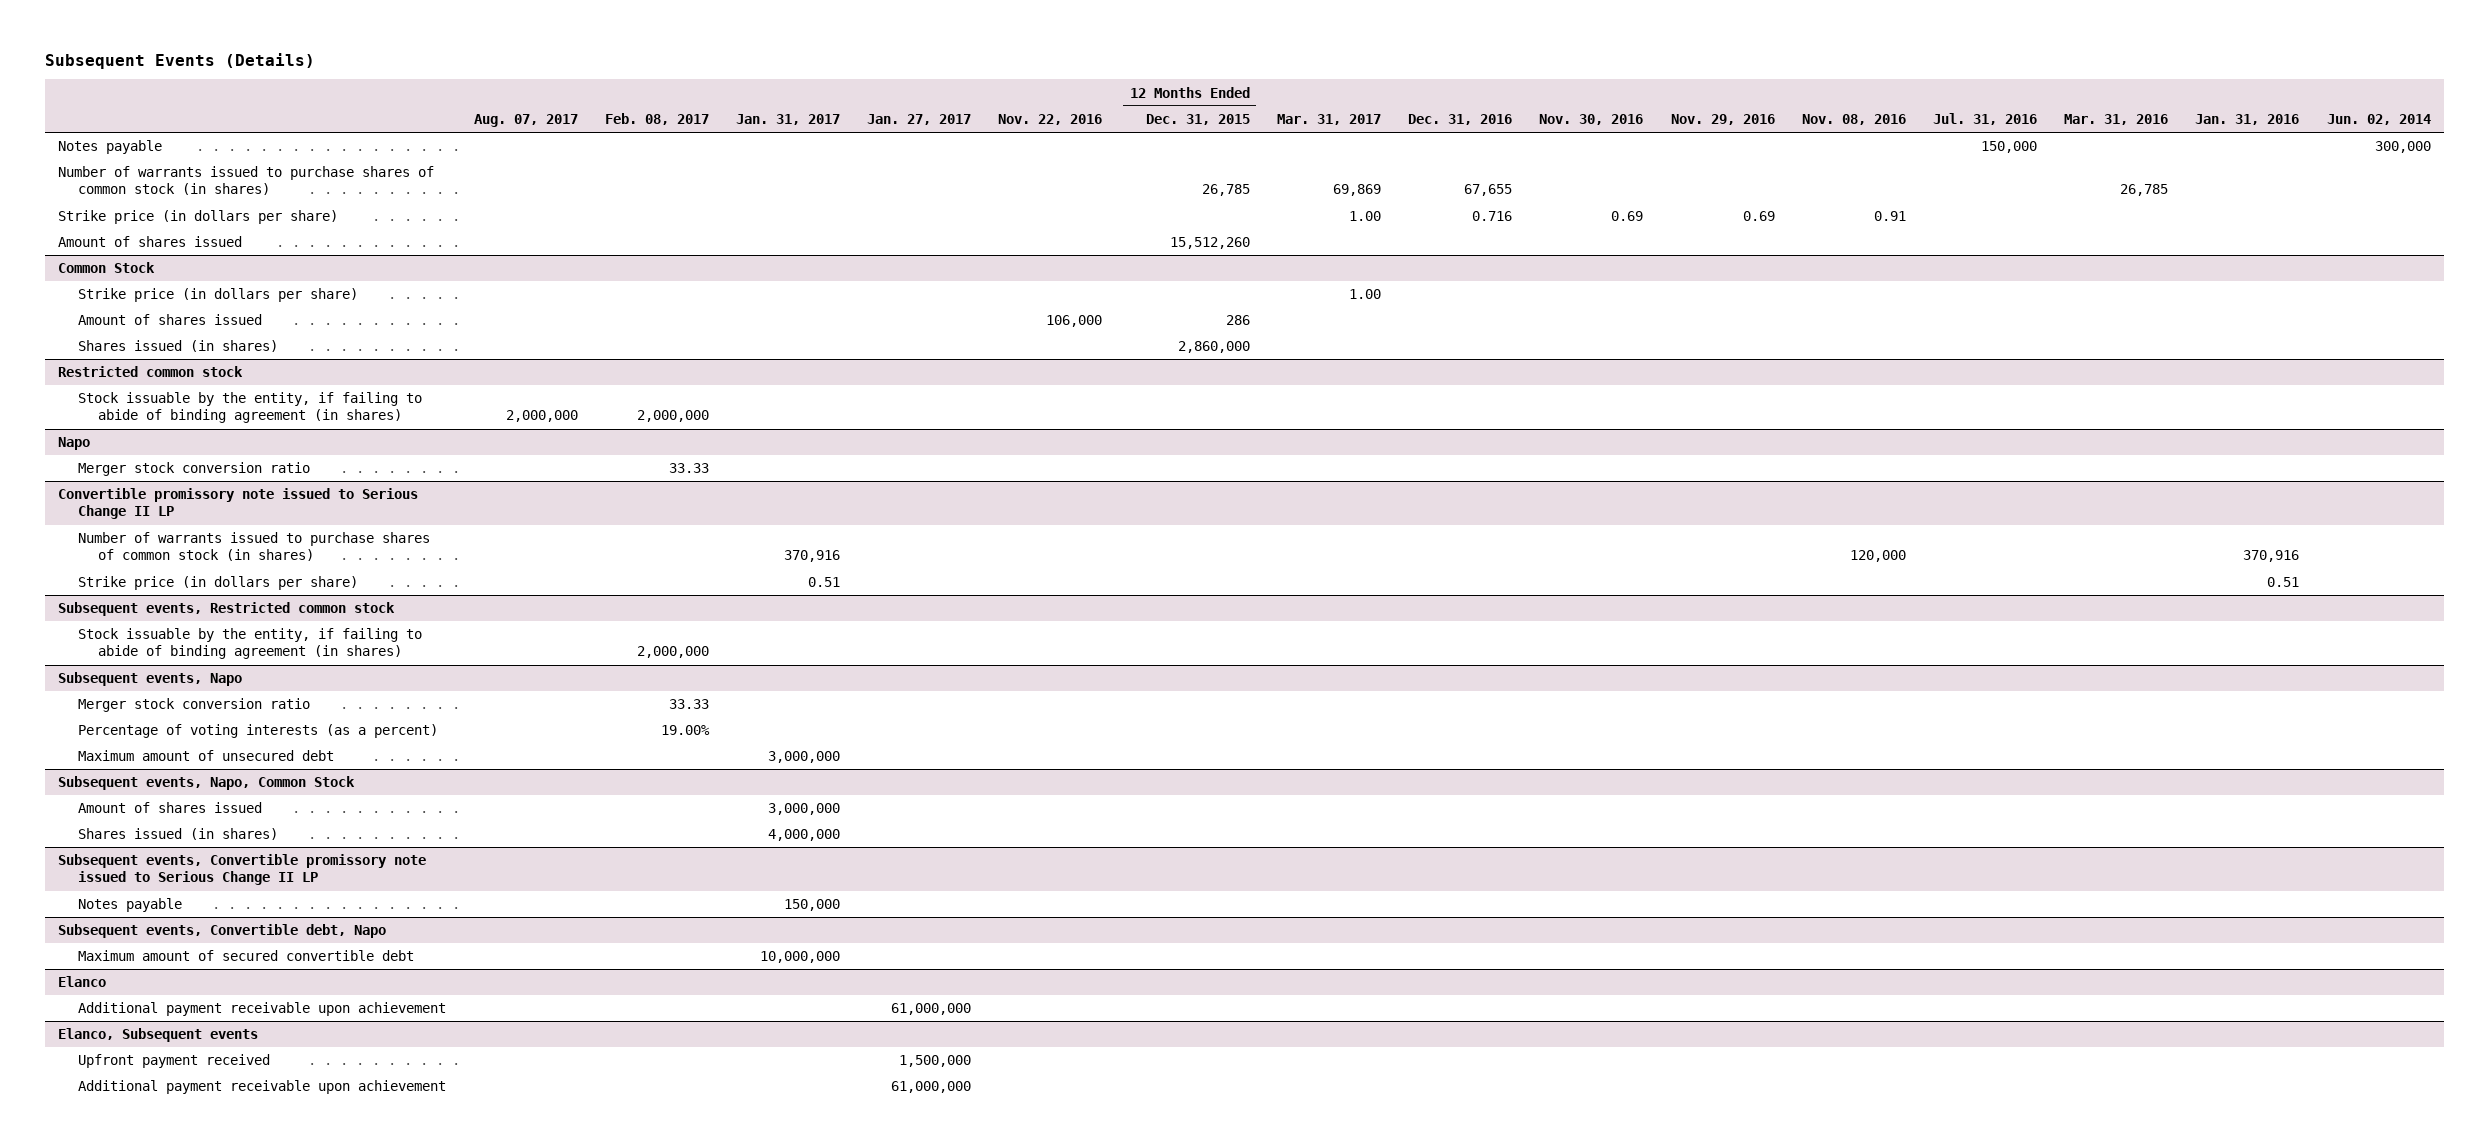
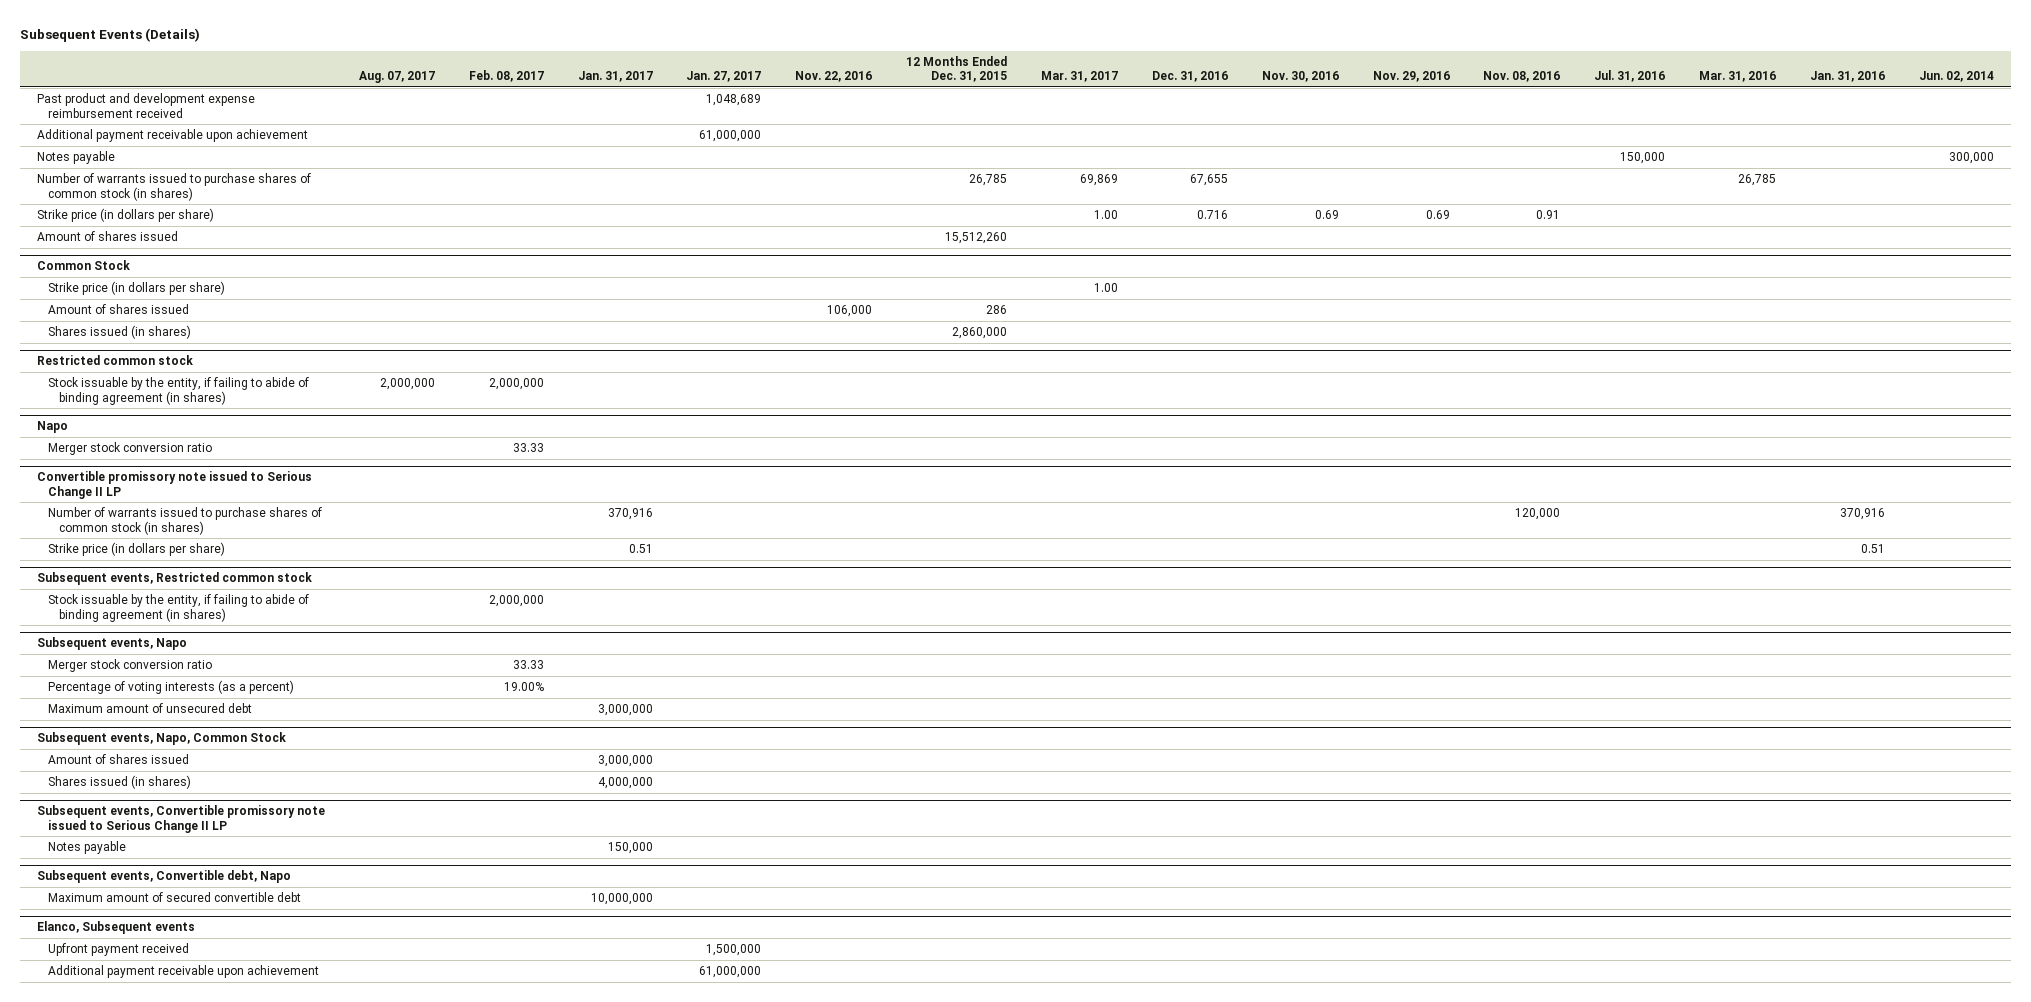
none -> [37,93,256,118] Past product and development expense reimbursement received
none -> [37,129,309,143] Additional payment receivable upon achievement
[58,976,107,988] Elanco -> none
[78,1002,447,1017] Additional payment receivable upon achievement -> none

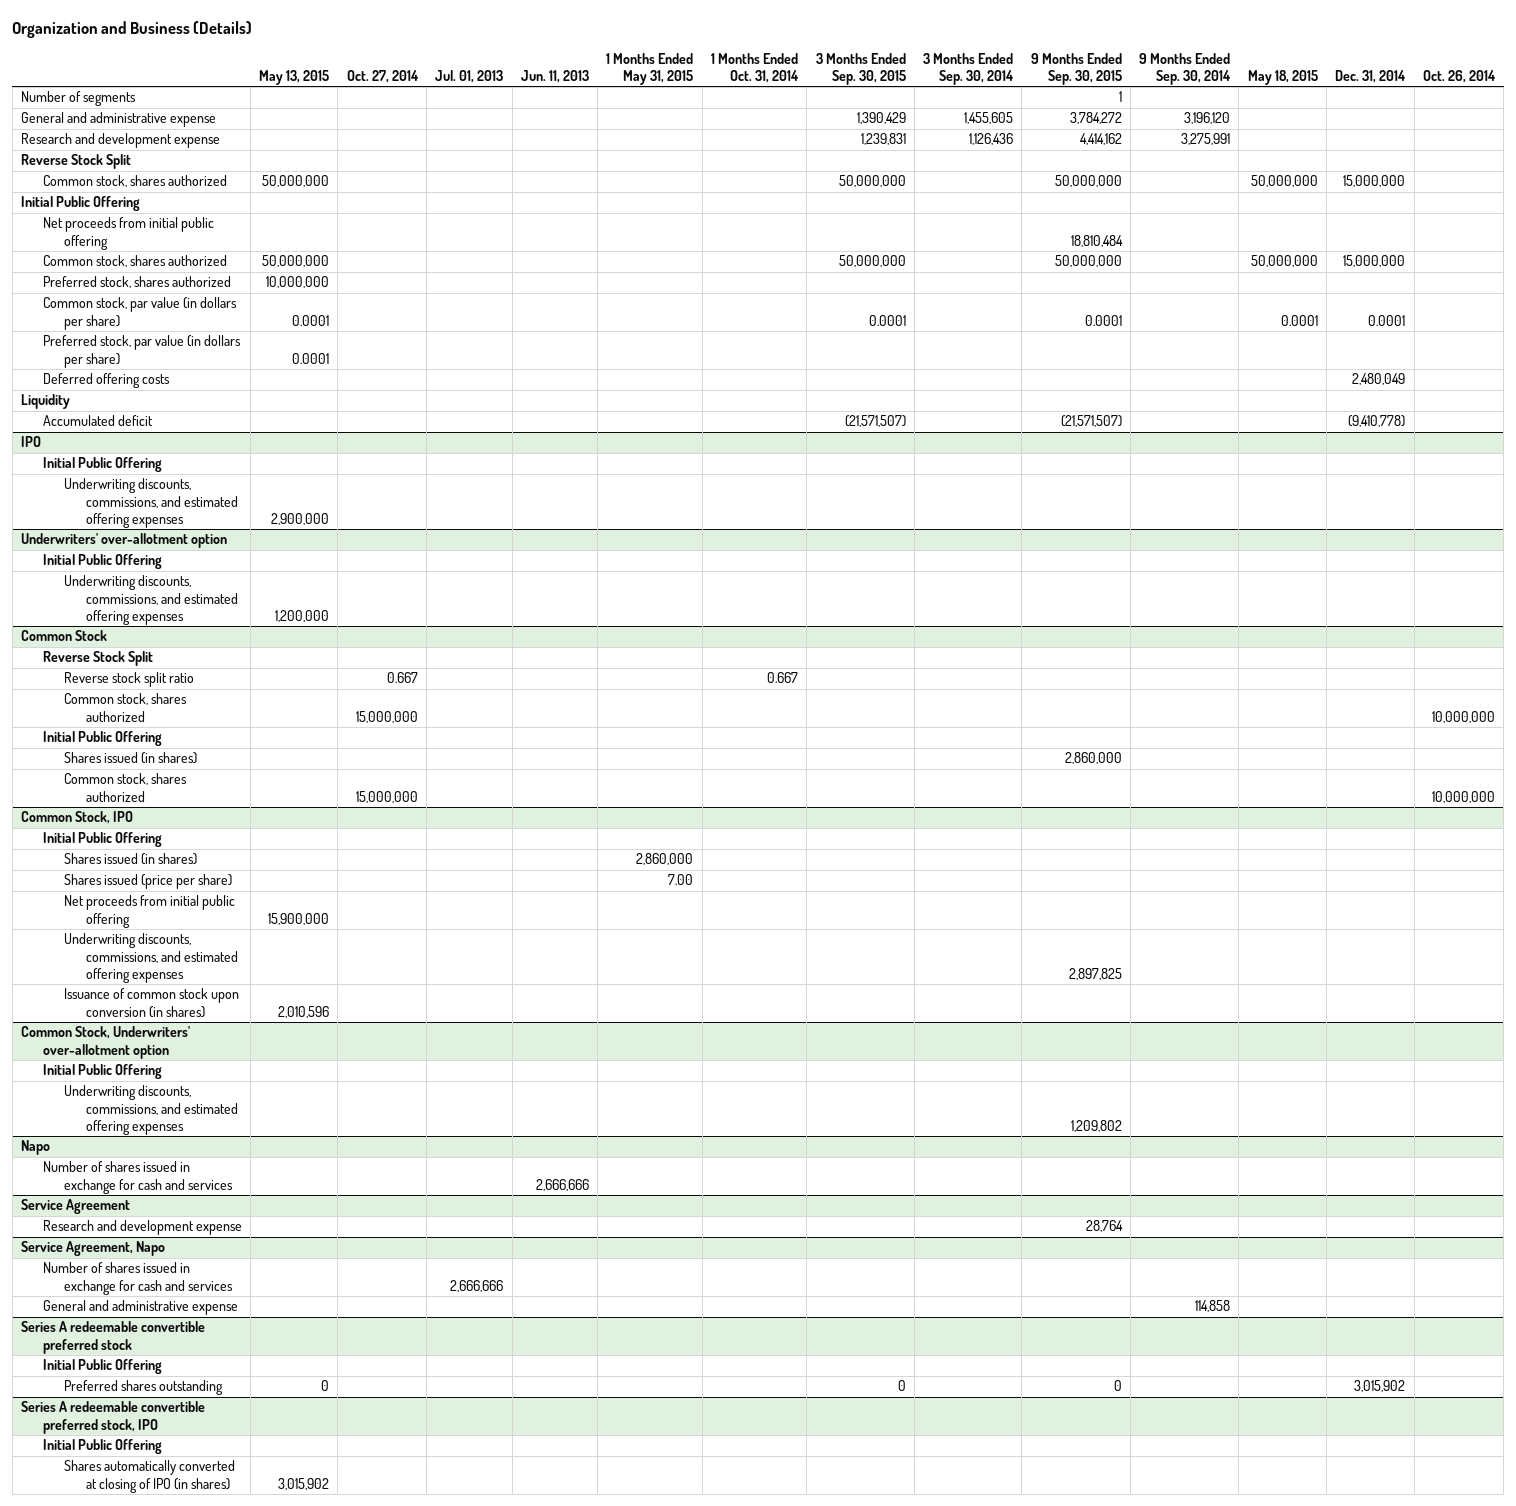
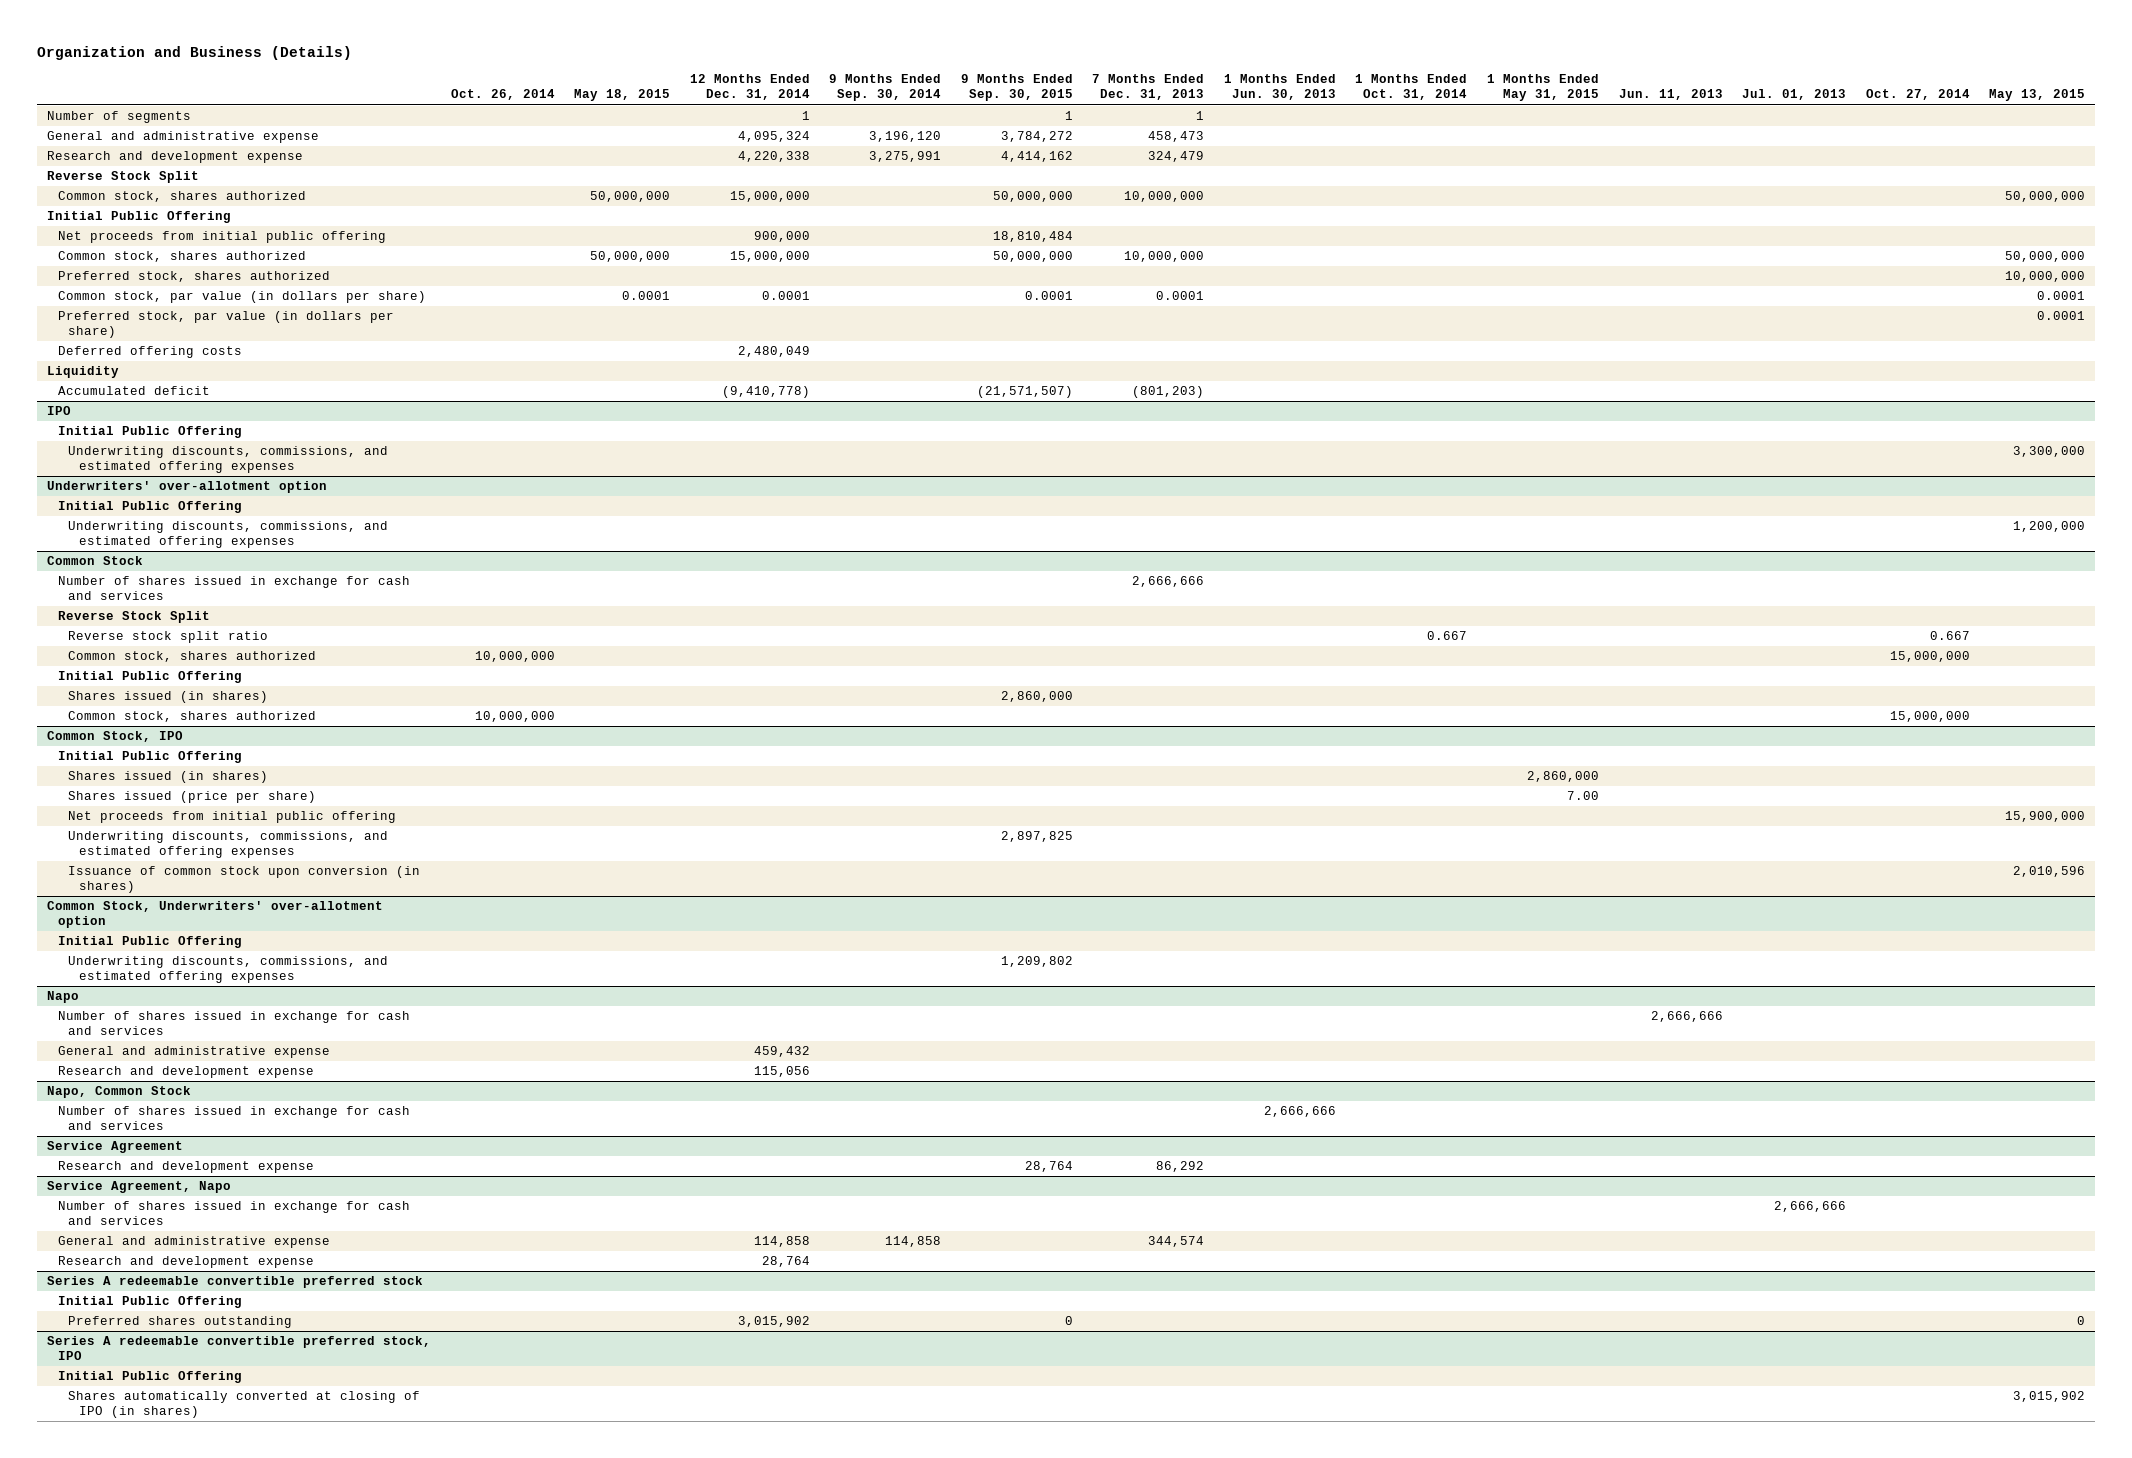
[815,52,906,86] 3 Months Ended Sep. 30, 2015 -> none
[923,52,1015,86] 3 Months Ended Sep. 30, 2014 -> none
[1335,70,1407,84] Dec. 31, 2014 -> none
none -> [689,74,810,101] 12 Months Ended Dec. 31, 2014
none -> [1092,74,1205,101] 7 Months Ended Dec. 31, 2013
none -> [1223,74,1336,101] 1 Months Ended Jun. 30, 2013
[271,512,330,525] 2,900,000 -> [2013,446,2086,458] 3,300,000
none -> [57,576,410,601] Number of shares issued in exchange for cash and services
none -> [57,1046,330,1059] General and administrative expense
none -> [57,1066,314,1079] Research and development expense
none -> [46,1086,191,1099] Napo, Common Stock
none -> [57,1106,410,1131] Number of shares issued in exchange for cash and services
none -> [57,1256,314,1269] Research and development expense

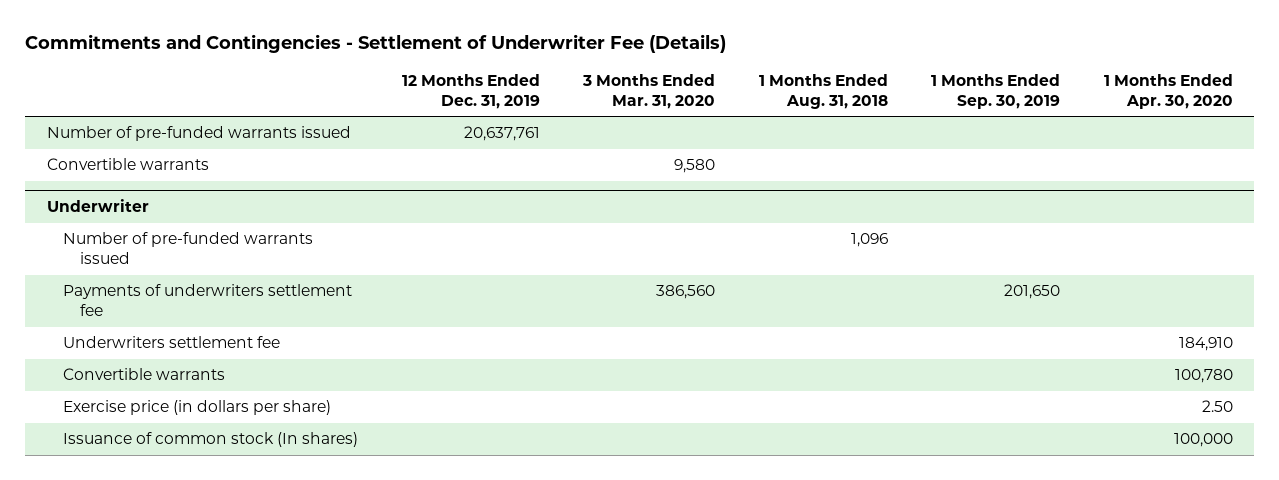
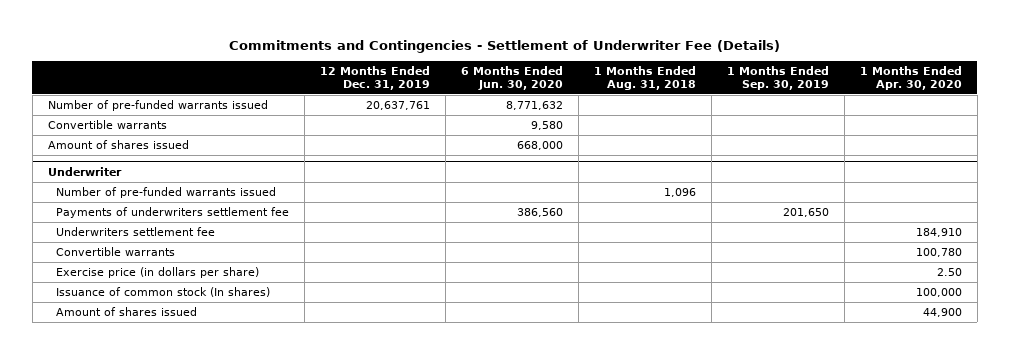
[582,73,716,109] 3 Months Ended Mar. 31, 2020 -> none
none -> [460,65,563,90] 6 Months Ended Jun. 30, 2020
none -> [47,140,189,150] Amount of shares issued
none -> [55,307,197,317] Amount of shares issued

